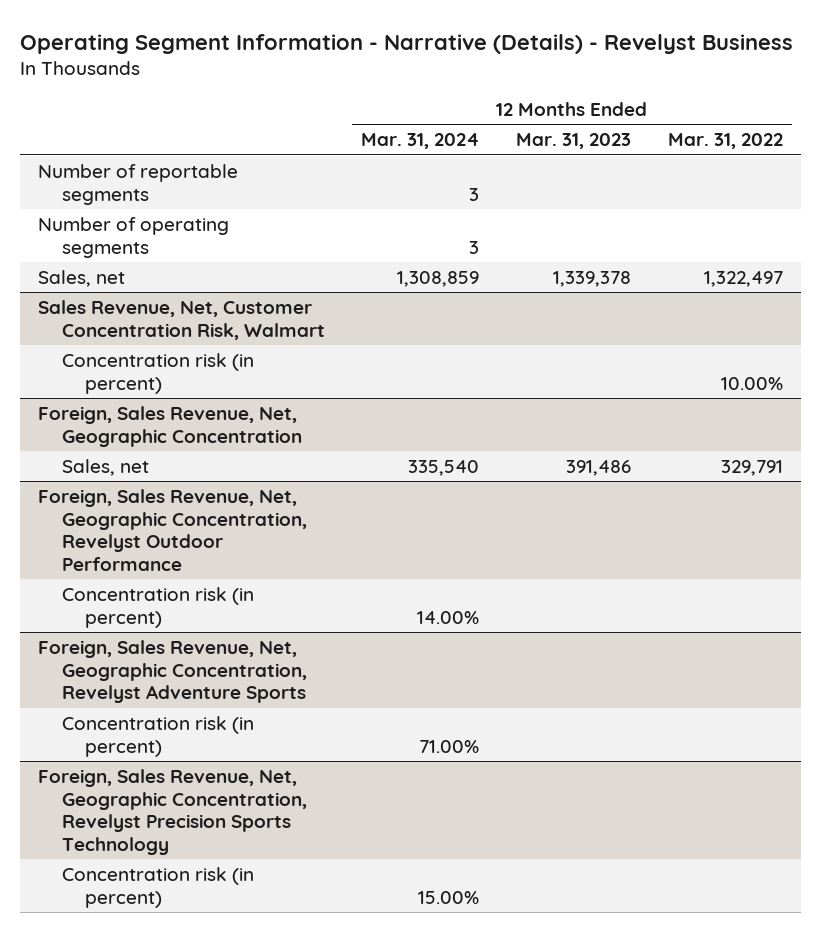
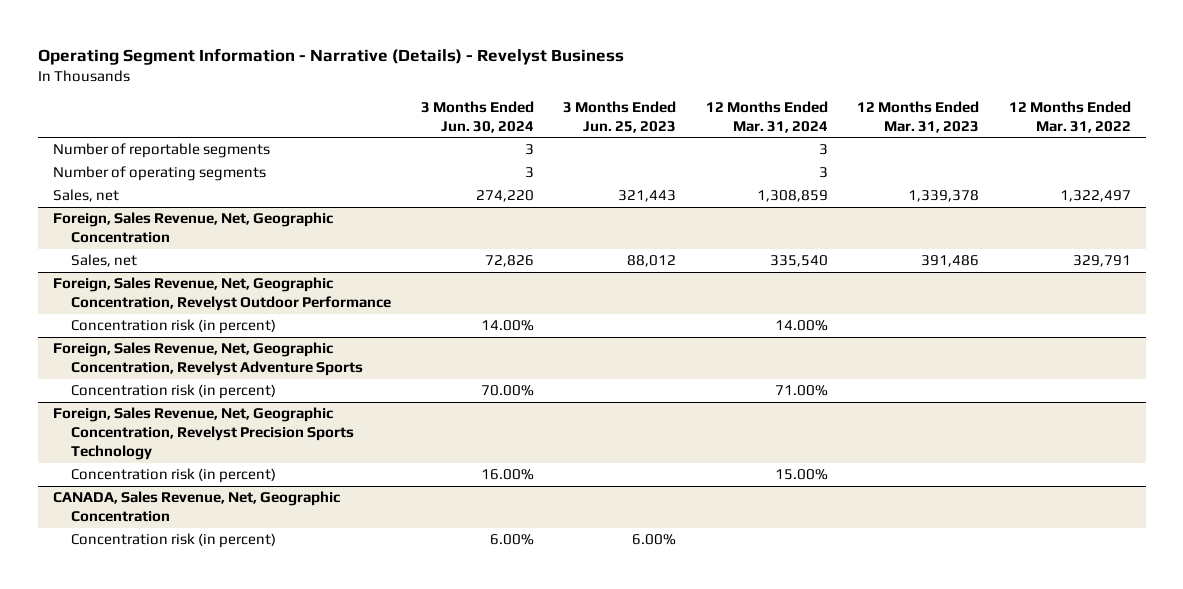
none -> [420,100,534,133] 3 Months Ended Jun. 30, 2024
none -> [563,100,677,133] 3 Months Ended Jun. 25, 2023
[38,299,325,340] Sales Revenue, Net, Customer Concentration Risk, Walmart -> none
[61,352,254,394] Concentration risk (in percent) -> none
none -> [52,491,340,523] CANADA, Sales Revenue, Net, Geographic Concentration
none -> [71,533,277,549] Concentration risk (in percent)

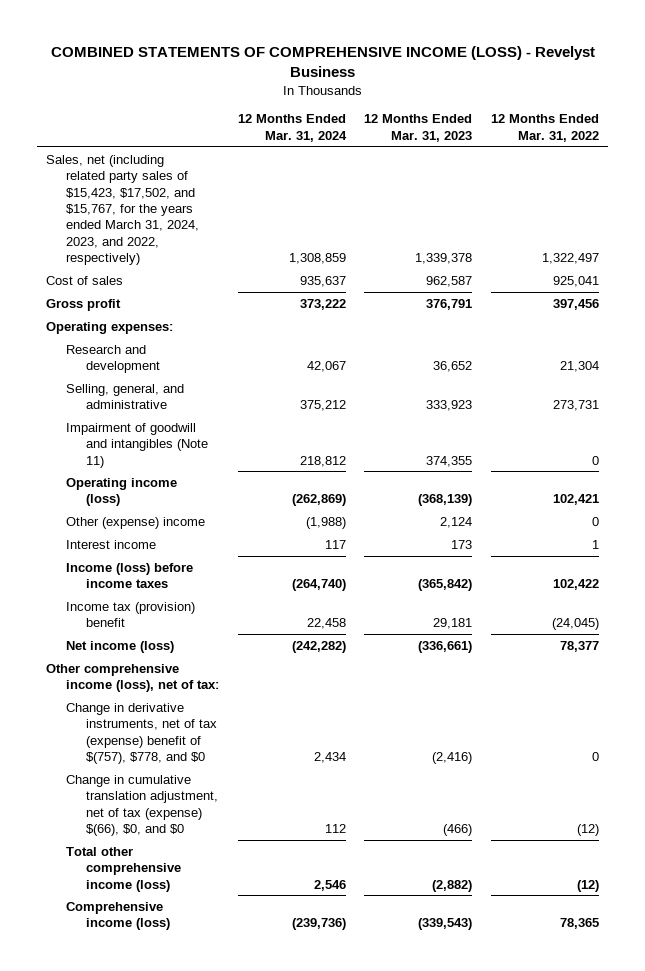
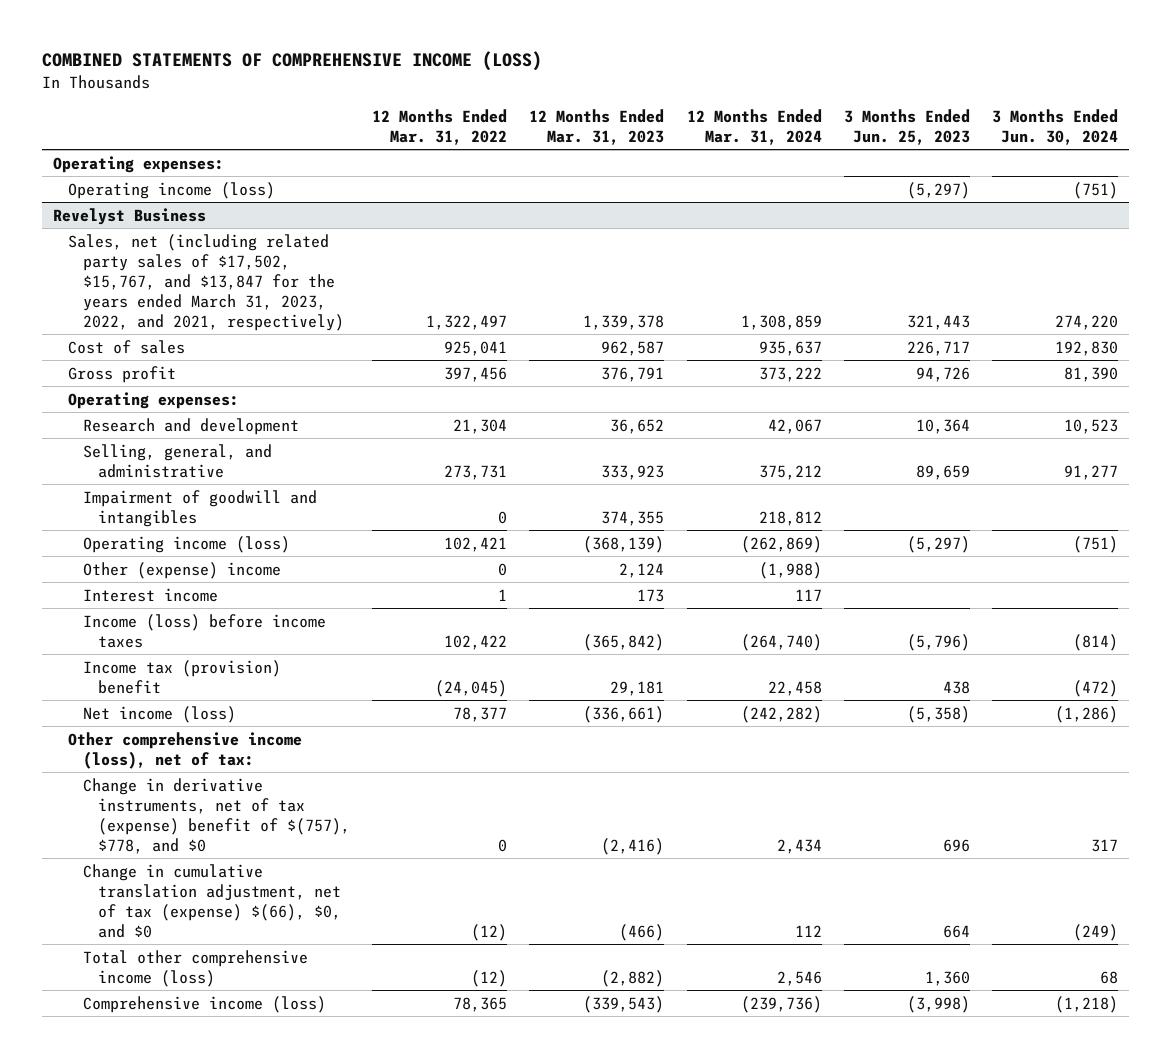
[50,46,595,78] COMBINED STATEMENTS OF COMPREHENSIVE INCOME (LOSS) - Revelyst Business -> [41,51,542,72] COMBINED STATEMENTS OF COMPREHENSIVE INCOME (LOSS)
none -> [843,108,970,145] 3 Months Ended Jun. 25, 2023
none -> [992,108,1119,145] 3 Months Ended Jun. 30, 2024
none -> [52,155,224,173] Operating expenses:
none -> [67,181,275,199] Operating income (loss)
none -> [52,207,206,225] Revelyst Business
[46,154,200,266] Sales, net (including related party sales of $15,423, $17,502, and $15,767, for the years ended March 31, 2024, 2023, and 2022, respectively) -> [67,233,344,331] Sales, net (including related party sales of $17,502, $15,767, and $13,847 for the years ended March 31, 2023, 2022, and 2021, respectively)
[66,422,209,468] Impairment of goodwill and intangibles (Note 11) -> [82,489,317,527] Impairment of goodwill and intangibles

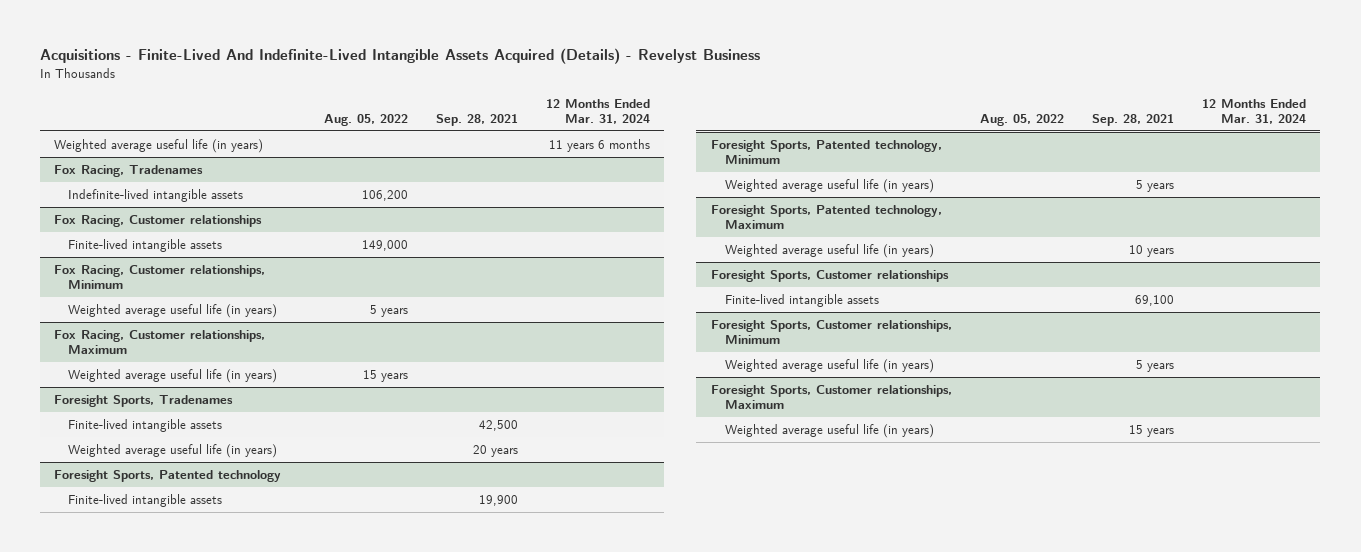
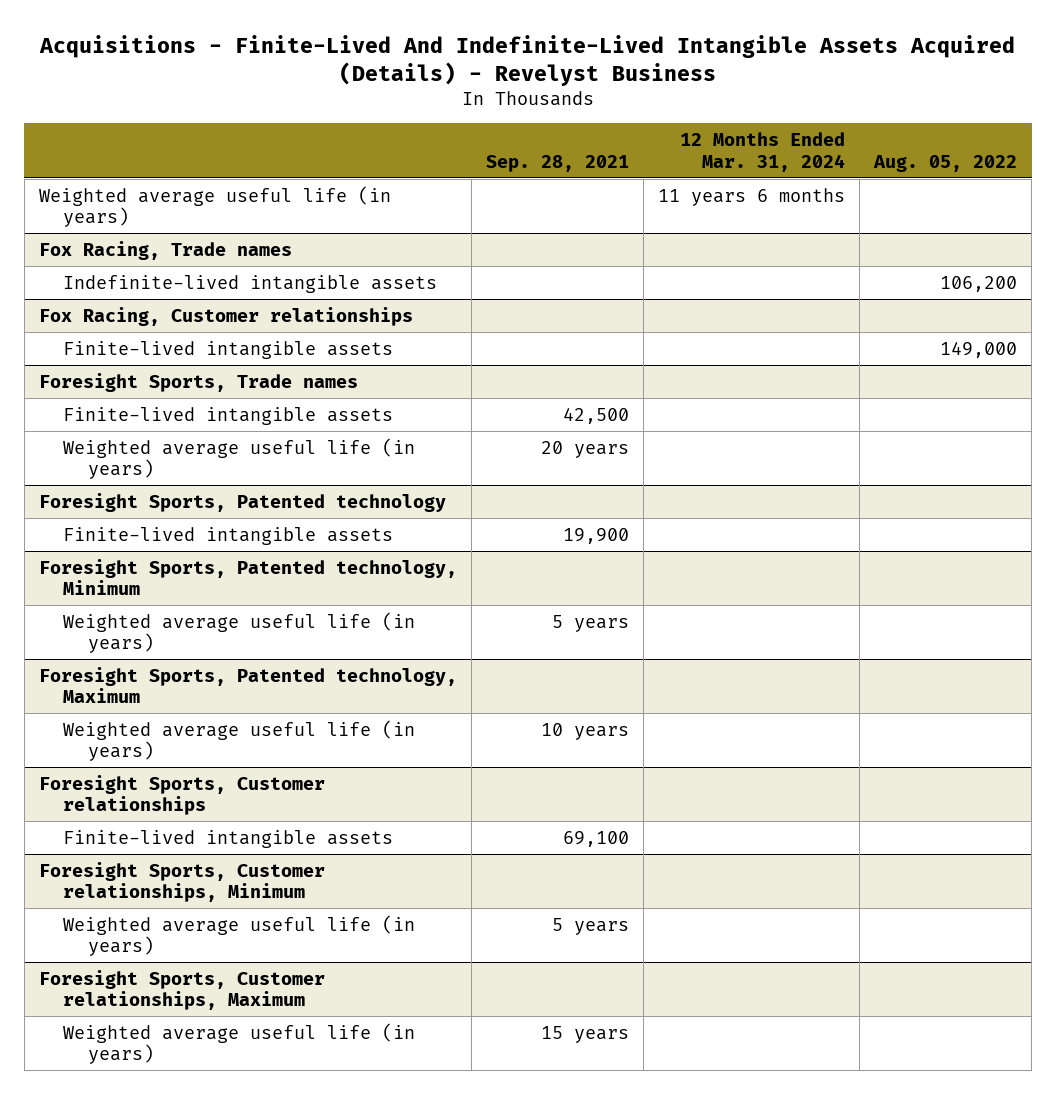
[54,165,204,178] Fox Racing, Tradenames -> none
none -> [38,240,292,260] Fox Racing, Trade names
[54,265,266,290] Fox Racing, Customer relationships, Minimum -> none
[68,304,278,319] Weighted average useful life (in years) -> none
[54,330,266,355] Fox Racing, Customer relationships, Maximum -> none
[68,369,278,384] Weighted average useful life (in years) -> none
[54,395,234,408] Foresight Sports, Tradenames -> none
none -> [38,372,358,392] Foresight Sports, Trade names

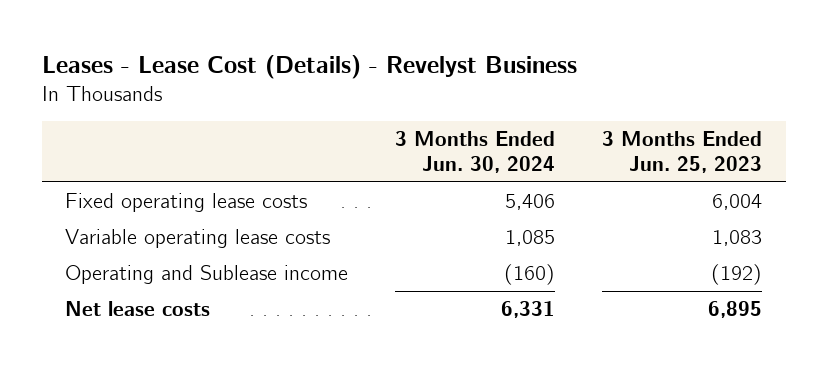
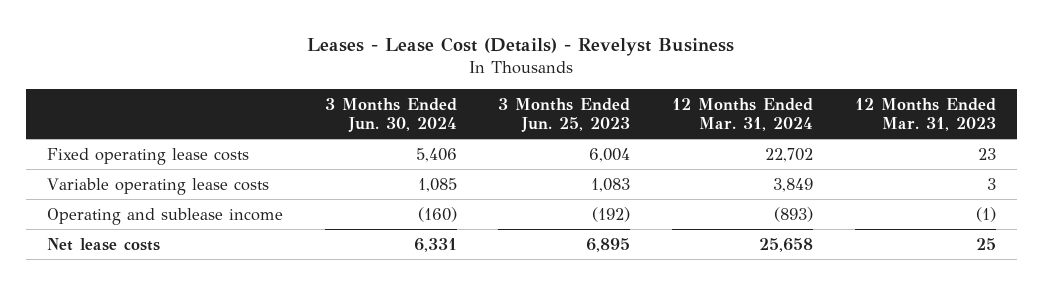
none -> [672,97,814,132] 12 Months Ended Mar. 31, 2024
none -> [855,97,997,132] 12 Months Ended Mar. 31, 2023
[65,264,349,284] Operating and Sublease income -> [46,207,283,225] Operating and sublease income

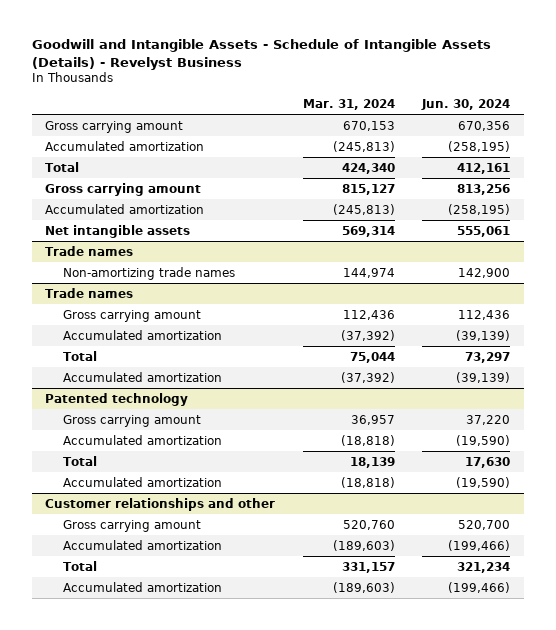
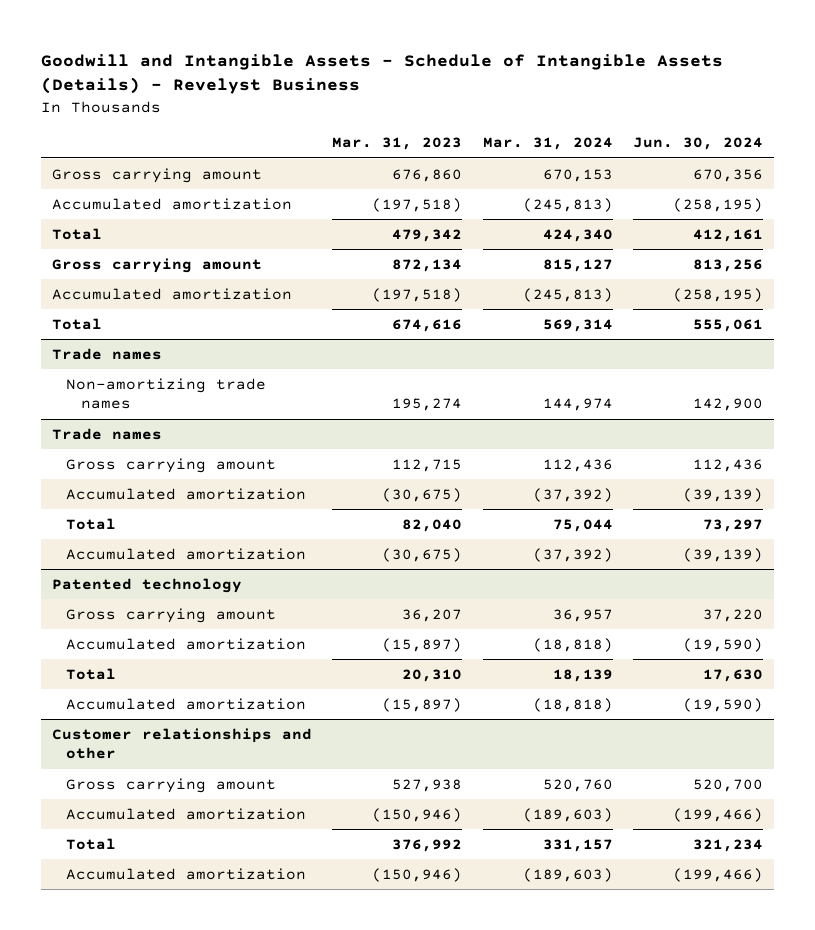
none -> [332,137,463,151] Mar. 31, 2023
[45,224,191,238] Net intangible assets -> [51,317,102,330] Total

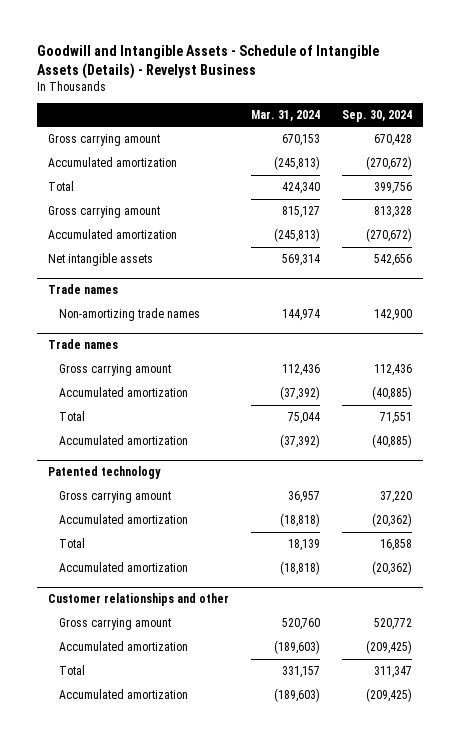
[332,137,463,151] Mar. 31, 2023 -> none
[633,137,764,151] Jun. 30, 2024 -> none
none -> [341,109,412,122] Sep. 30, 2024
[51,317,102,330] Total -> [48,253,154,267] Net intangible assets

